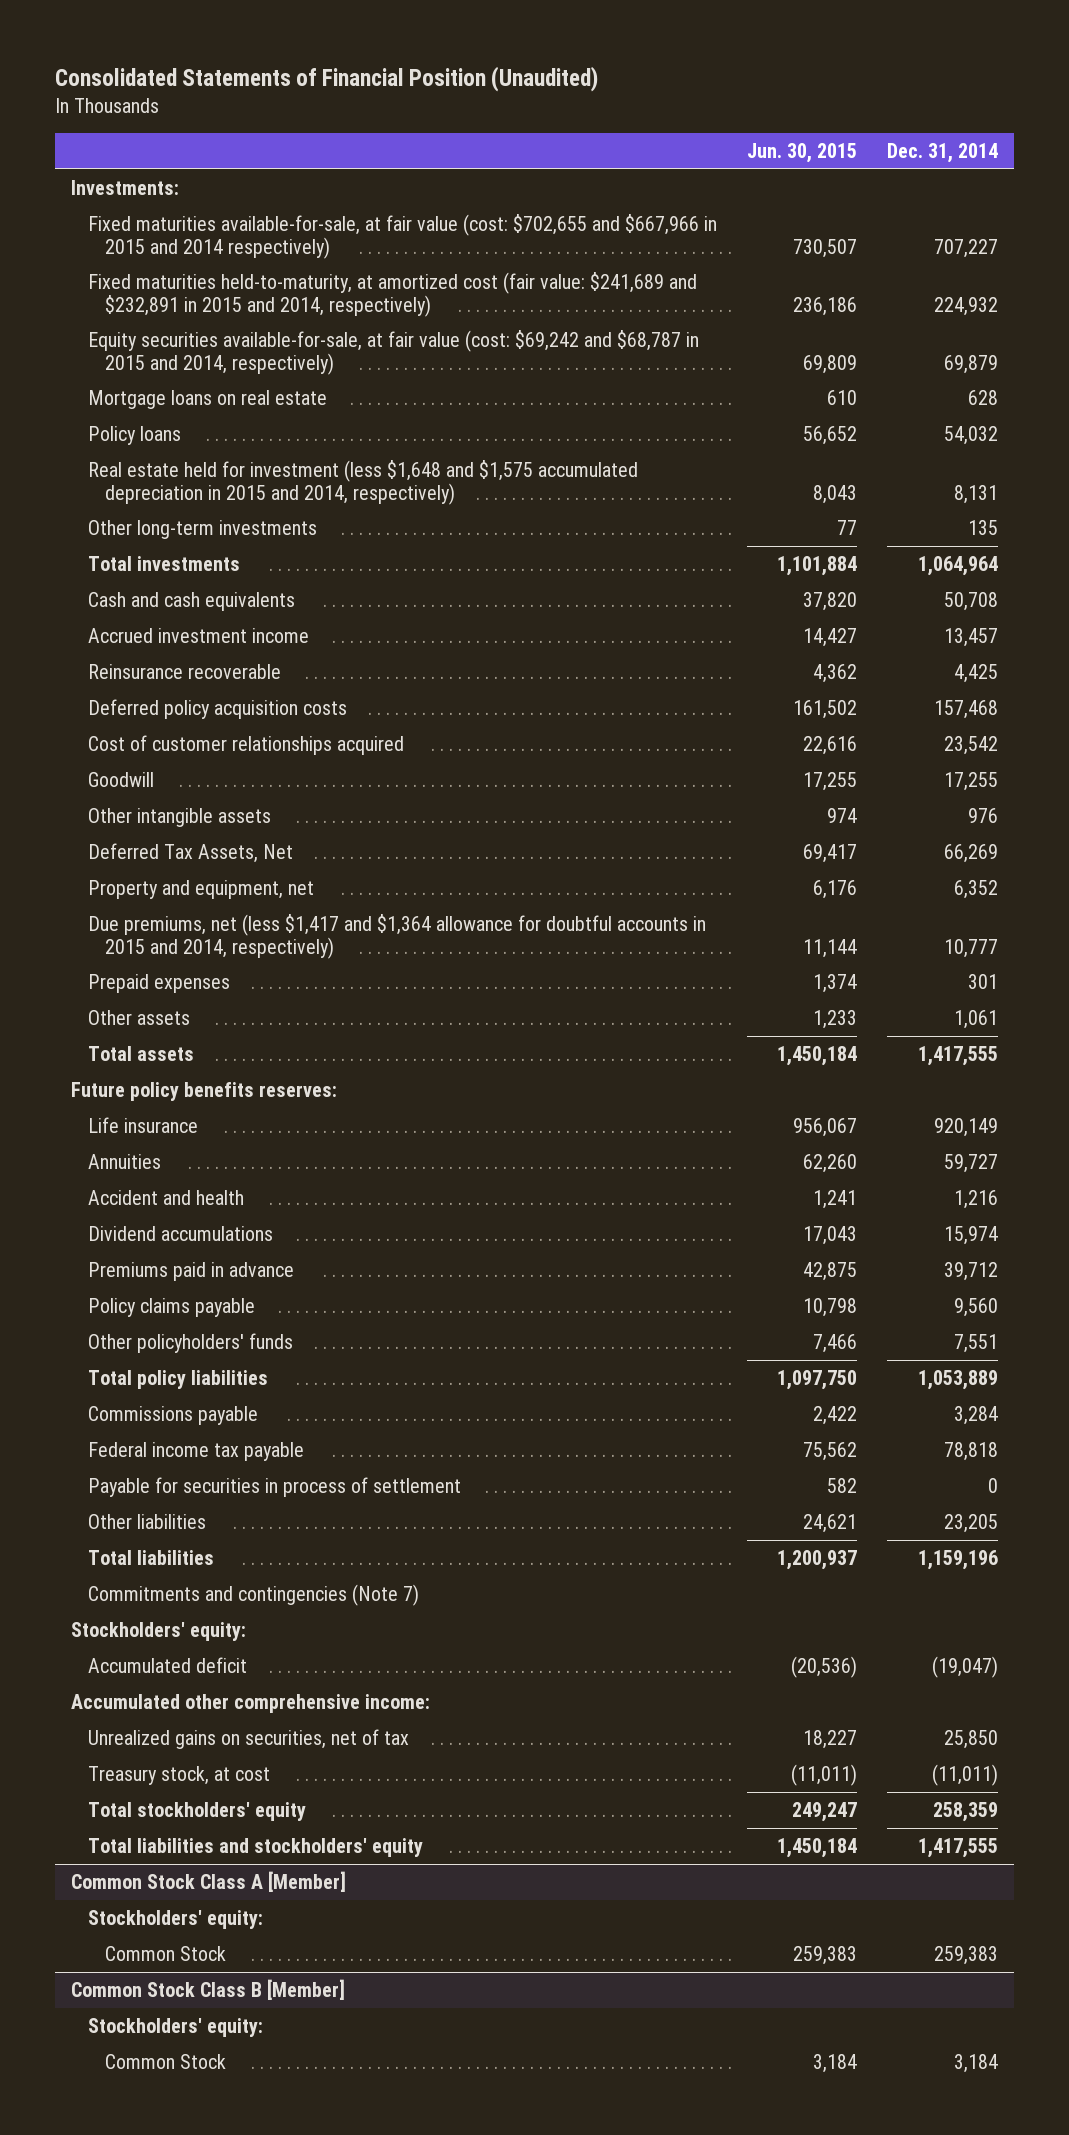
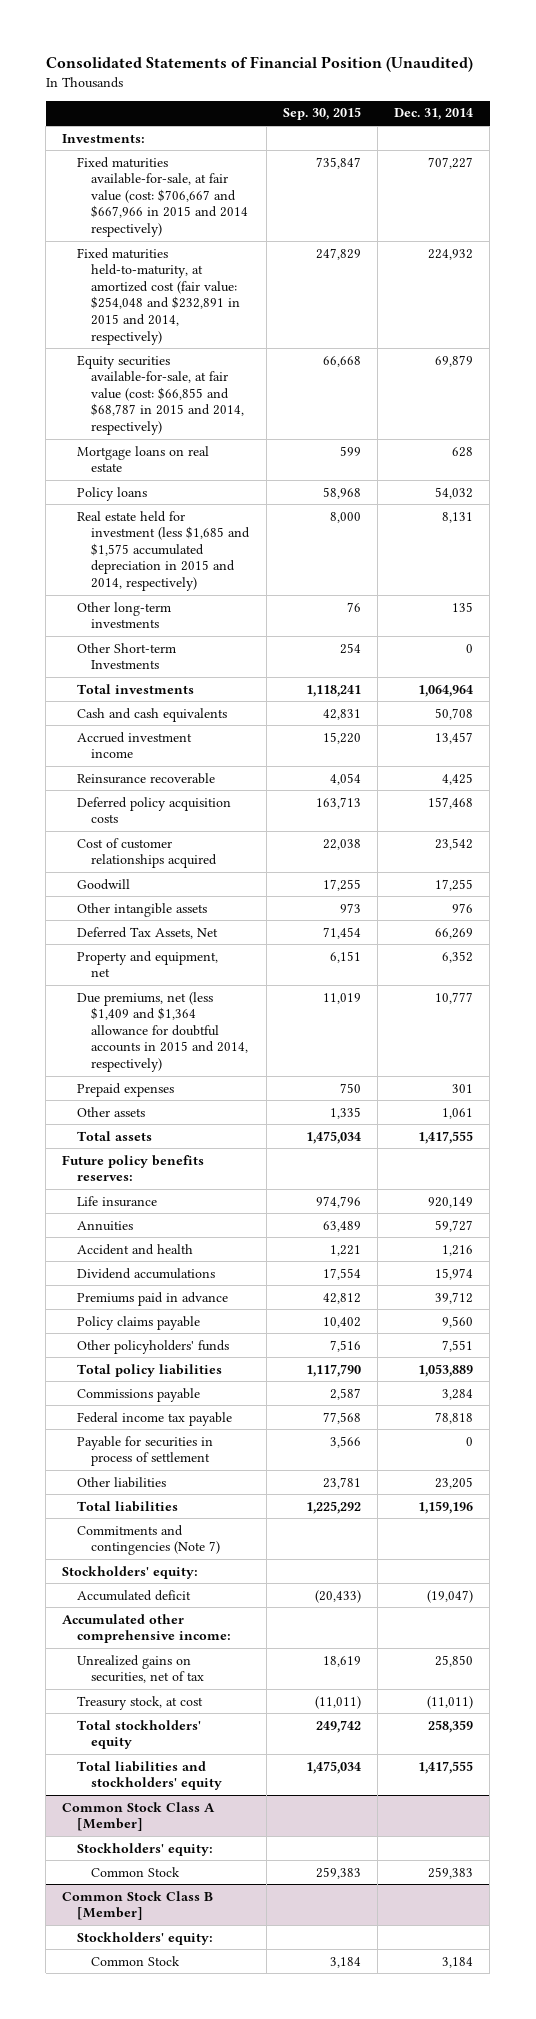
[747,142,858,163] Jun. 30, 2015 -> none
none -> [282,107,361,121] Sep. 30, 2015
[87,213,717,259] Fixed maturities available-for-sale, at fair value (cost: $702,655 and $667,966 in 2015 and 2014 respectively) -> [76,156,249,238] Fixed maturities available-for-sale, at fair value (cost: $706,667 and $667,966 in 2015 and 2014 respectively)
[87,271,697,317] Fixed maturities held-to-maturity, at amortized cost (fair value: $241,689 and $232,891 in 2015 and 2014, respectively) -> [76,247,241,345] Fixed maturities held-to-maturity, at amortized cost (fair value: $254,048 and $232,891 in 2015 and 2014, respectively)
[87,329,699,375] Equity securities available-for-sale, at fair value (cost: $69,242 and $68,787 in 2015 and 2014, respectively) -> [76,354,245,436] Equity securities available-for-sale, at fair value (cost: $66,855 and $68,787 in 2015 and 2014, respectively)
[87,459,638,505] Real estate held for investment (less $1,648 and $1,575 accumulated depreciation in 2015 and 2014, respectively) -> [76,510,251,592] Real estate held for investment (less $1,685 and $1,575 accumulated depreciation in 2015 and 2014, respectively)
none -> [76,642,176,670] Other Short-term Investments
[87,913,706,959] Due premiums, net (less $1,417 and $1,364 allowance for doubtful accounts in 2015 and 2014, respectively) -> [76,991,249,1073] Due premiums, net (less $1,409 and $1,364 allowance for doubtful accounts in 2015 and 2014, respectively)

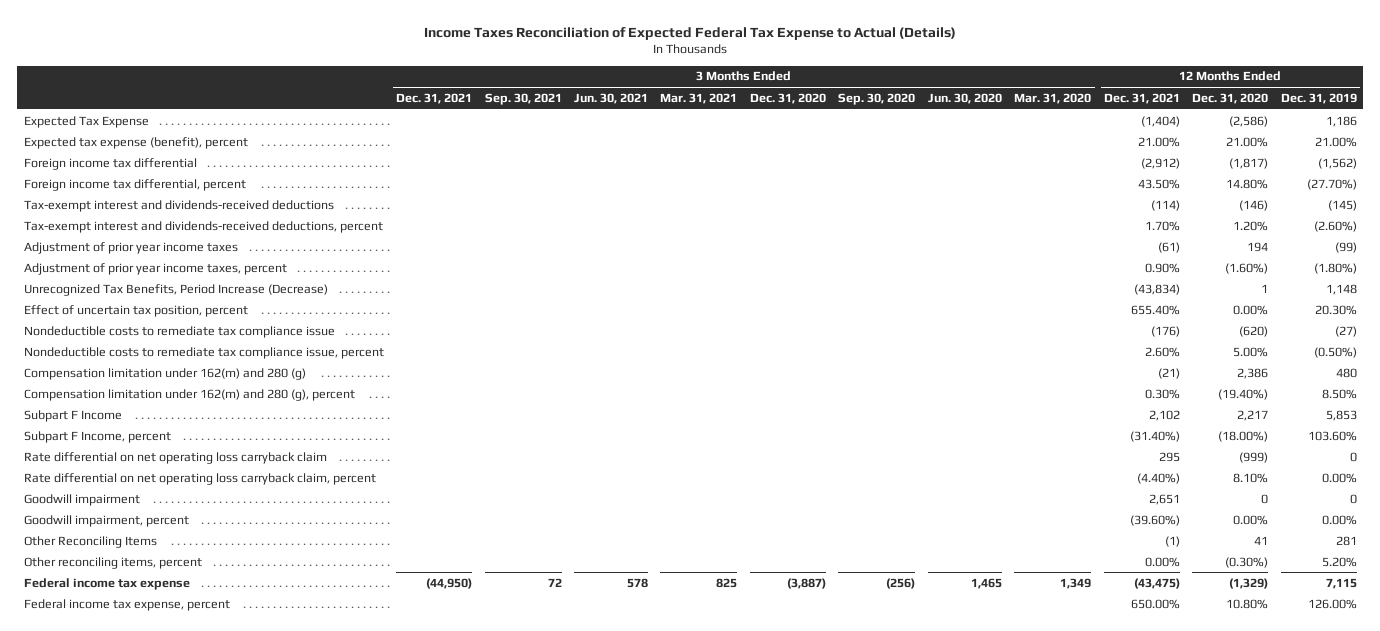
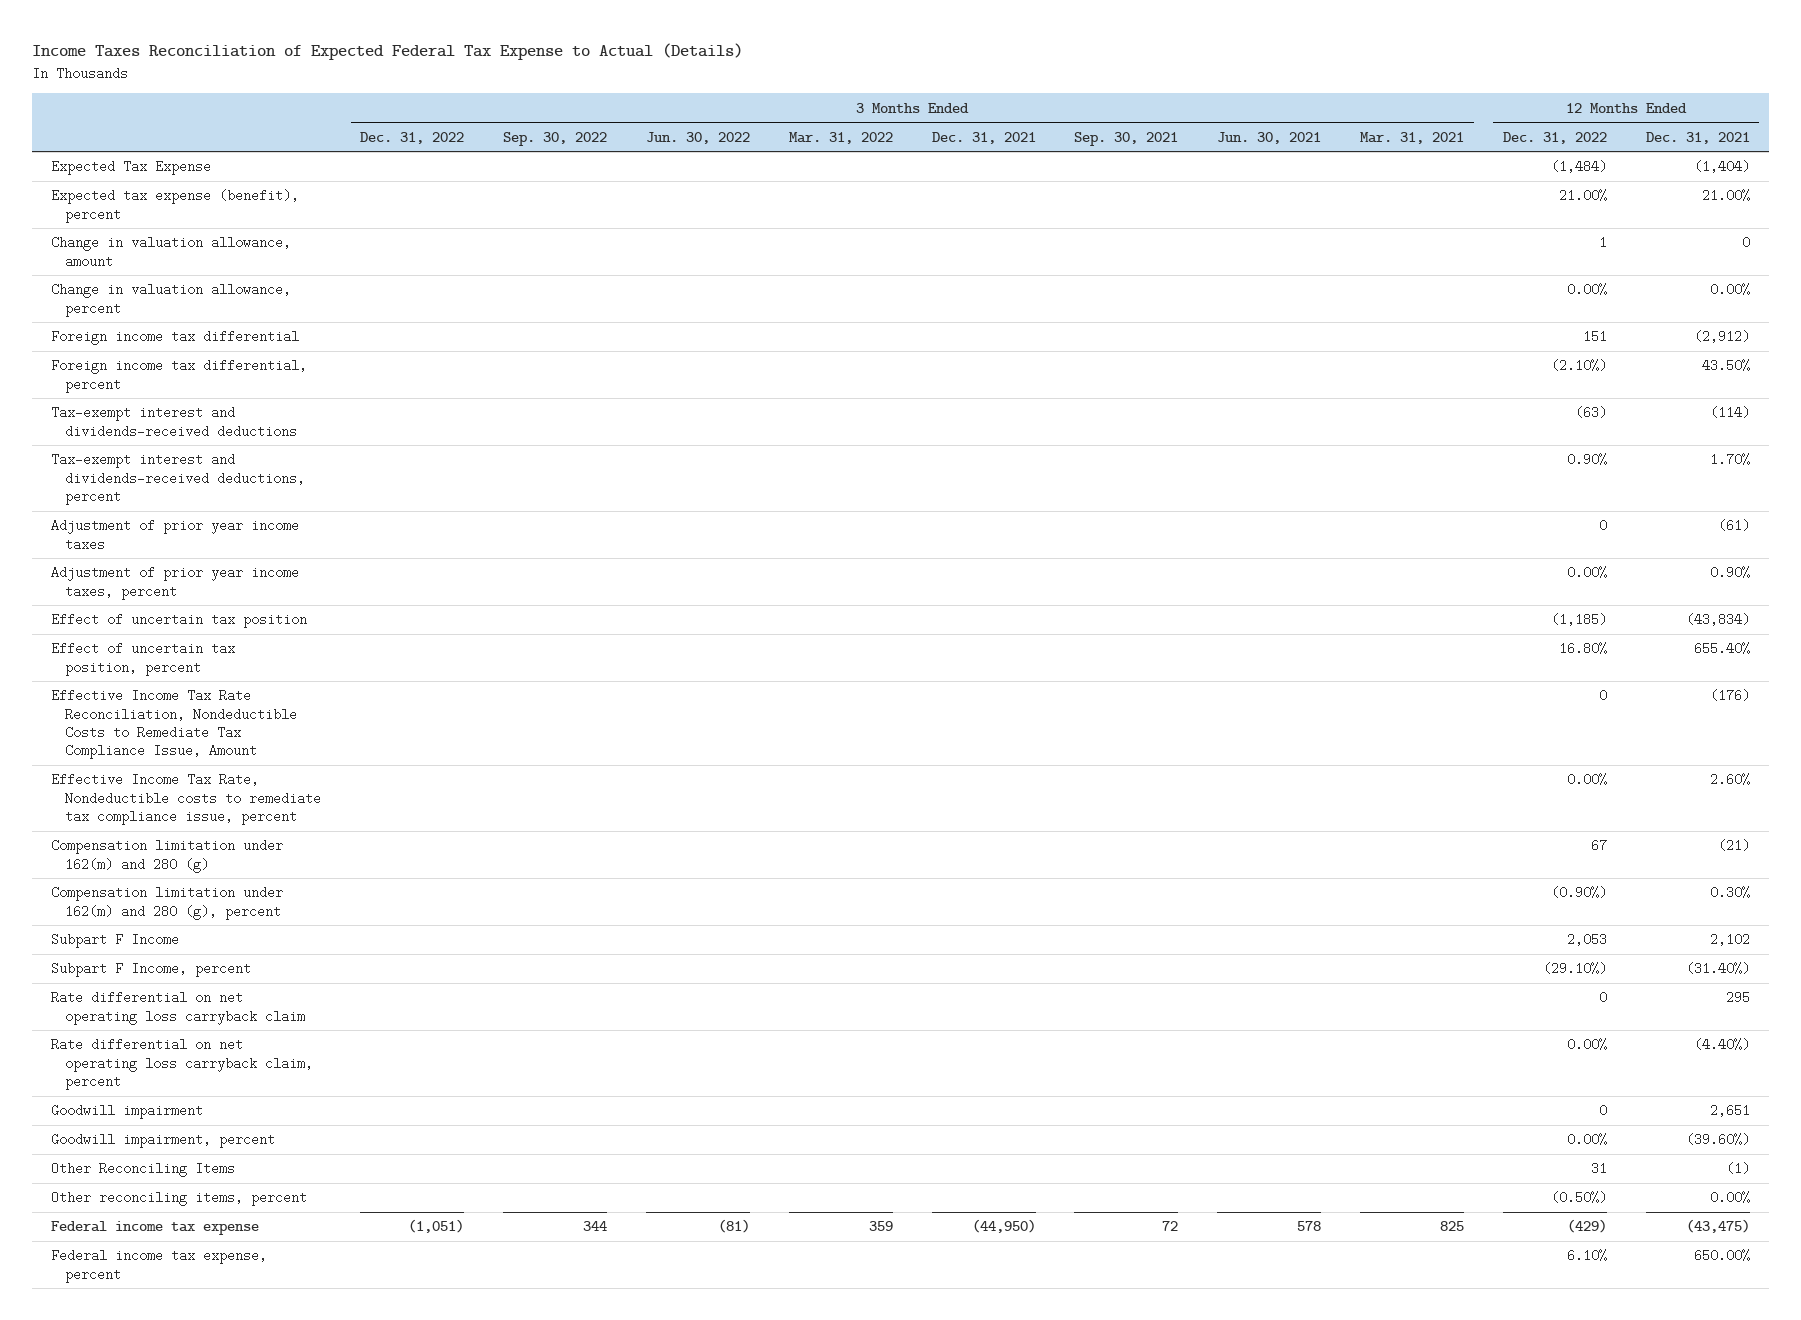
[749,92,826,104] Dec. 31, 2020 -> none
[838,92,916,105] Sep. 30, 2020 -> none
[927,92,1002,104] Jun. 30, 2020 -> none
[1014,92,1092,104] Mar. 31, 2020 -> none
[1192,92,1269,104] Dec. 31, 2020 -> none
[1280,92,1357,104] Dec. 31, 2019 -> none
none -> [360,131,465,144] Dec. 31, 2022
none -> [503,131,608,146] Sep. 30, 2022
none -> [645,131,750,144] Jun. 30, 2022
none -> [788,131,893,144] Mar. 31, 2022
none -> [1502,131,1607,144] Dec. 31, 2022
none -> [51,236,292,268] Change in valuation allowance, amount
none -> [51,283,292,317] Change in valuation allowance, percent
[23,283,328,296] Unrecognized Tax Benefits, Period Increase (Decrease) -> [51,613,308,629] Effect of uncertain tax position
[23,325,335,338] Nondeductible costs to remediate tax compliance issue -> [51,689,298,760] Effective Income Tax Rate Reconciliation, Nondeductible Costs to Remediate Tax Compliance Issue, Amount
[23,346,384,359] Nondeductible costs to remediate tax compliance issue, percent -> [51,773,322,825] Effective Income Tax Rate, Nondeductible costs to remediate tax compliance issue, percent

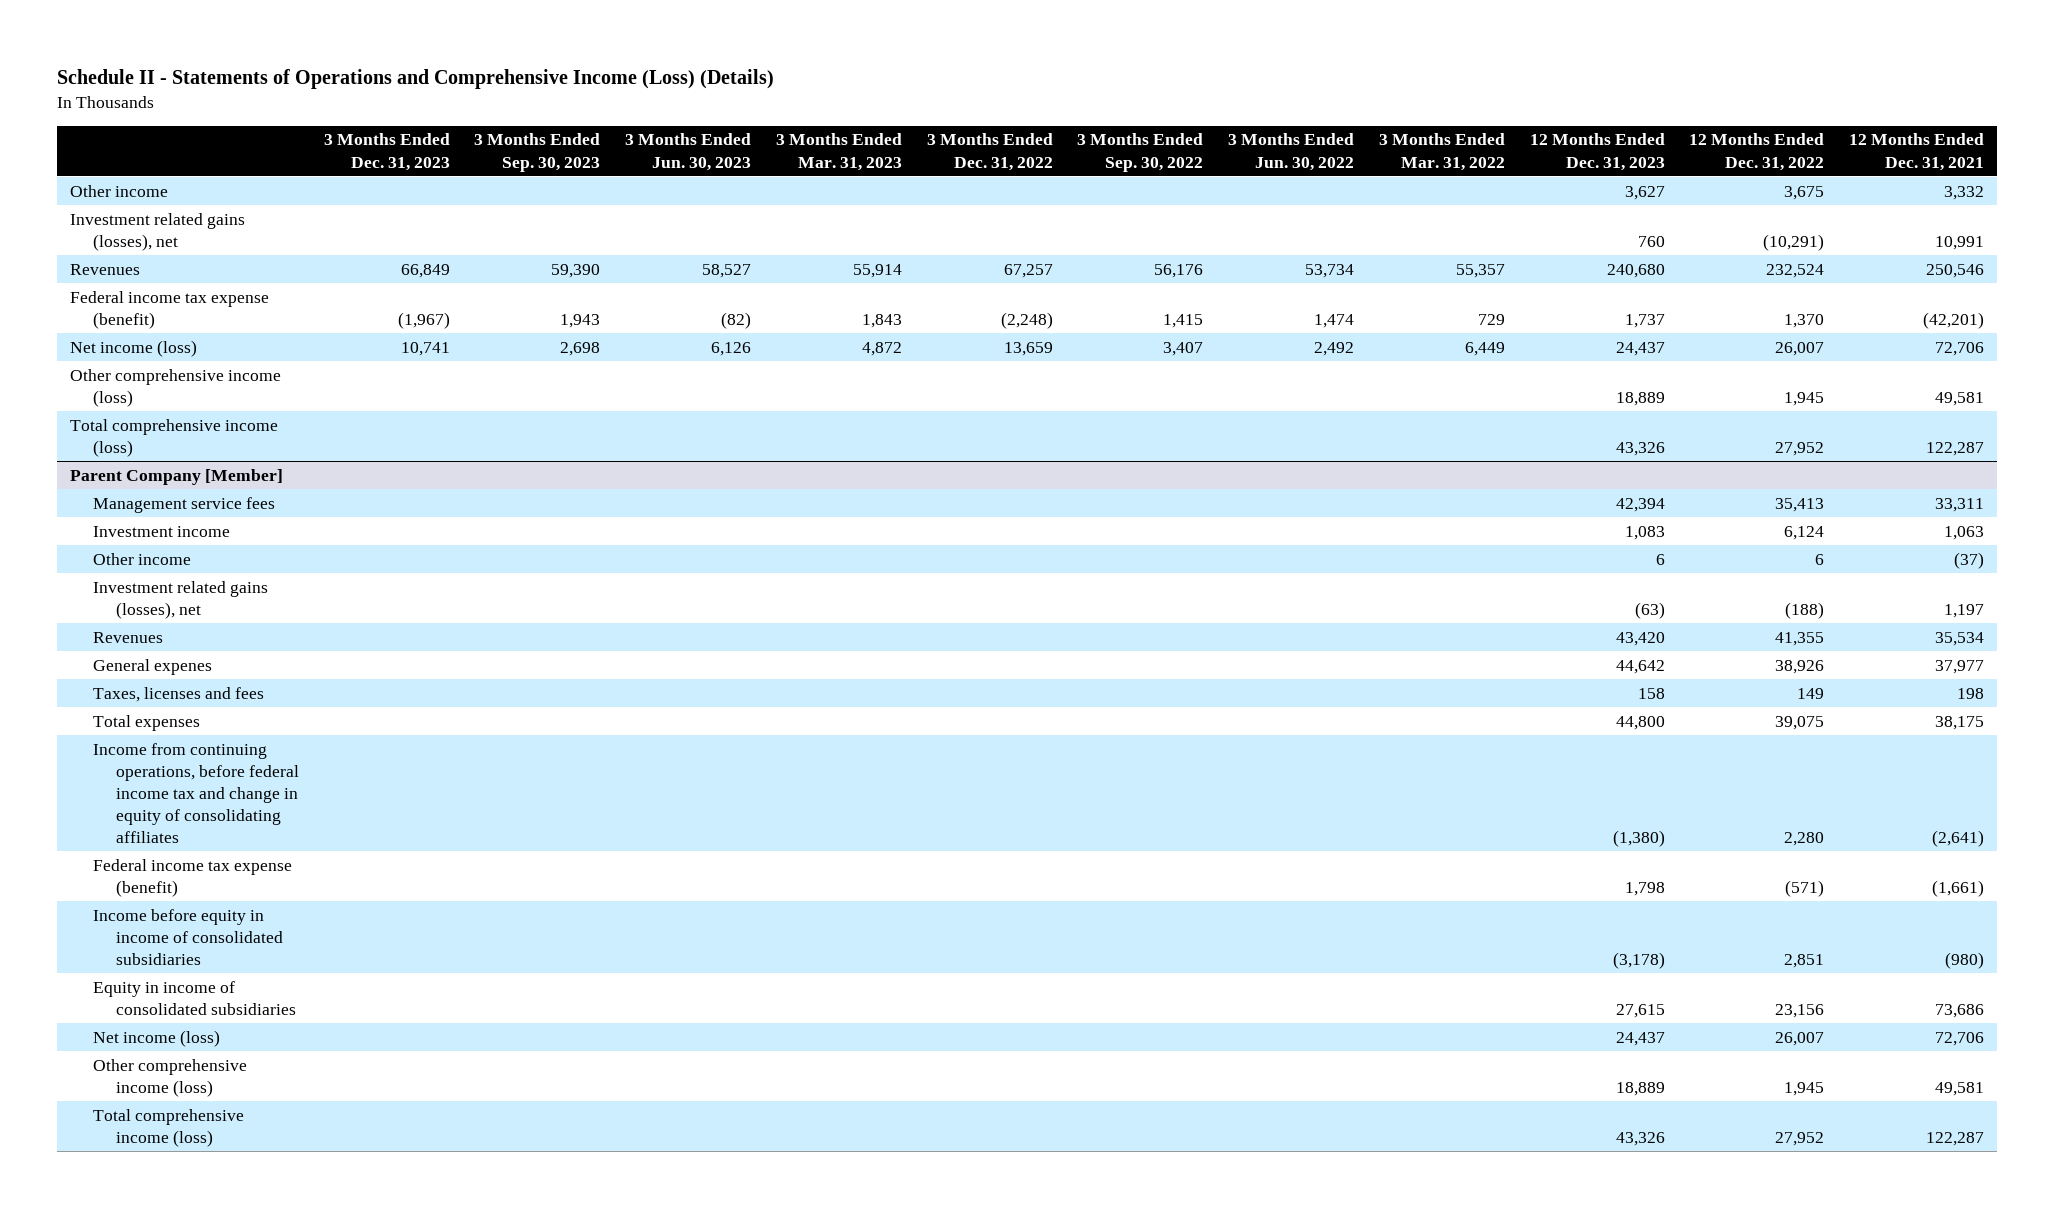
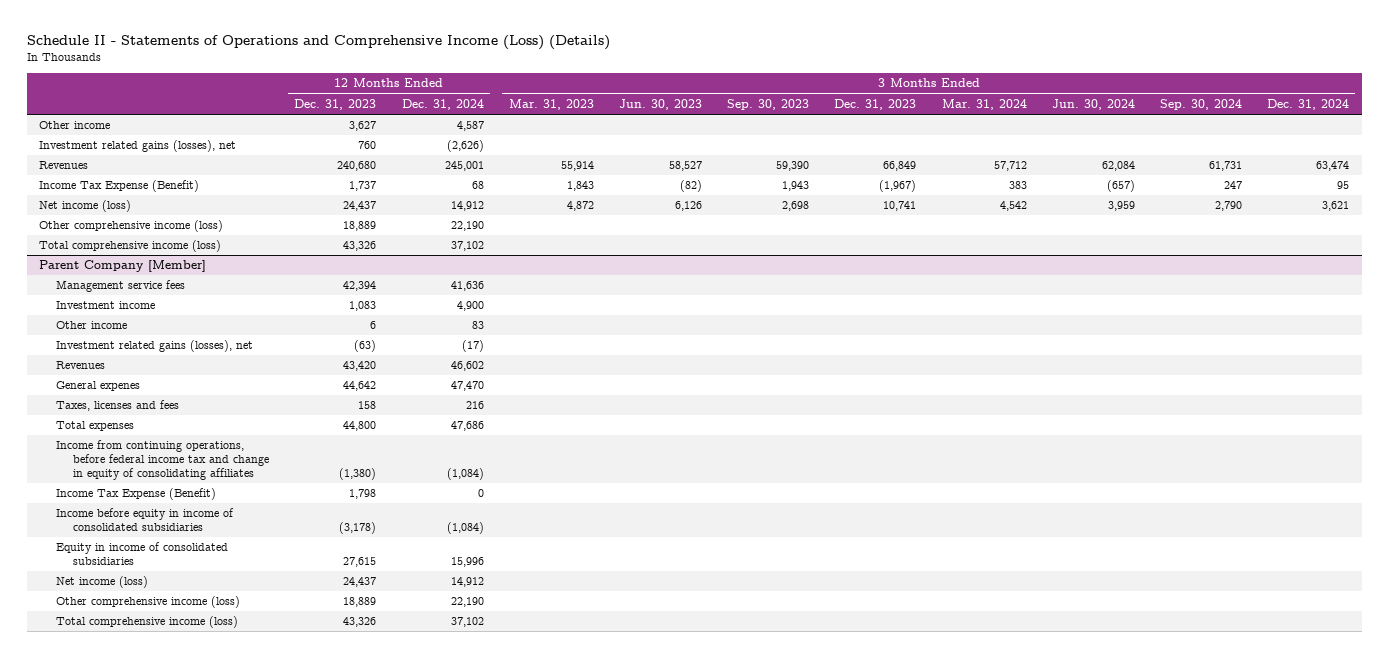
[926,133,1053,171] 3 Months Ended Dec. 31, 2022 -> none
[1077,133,1204,172] 3 Months Ended Sep. 30, 2022 -> none
[1228,133,1355,171] 3 Months Ended Jun. 30, 2022 -> none
[1378,133,1505,171] 3 Months Ended Mar. 31, 2022 -> none
[1689,133,1825,171] 12 Months Ended Dec. 31, 2022 -> none
[1849,133,1985,171] 12 Months Ended Dec. 31, 2021 -> none
none -> [401,98,484,110] Dec. 31, 2024
none -> [941,98,1027,110] Mar. 31, 2024
none -> [1051,98,1135,110] Jun. 30, 2024
none -> [1159,98,1242,110] Sep. 30, 2024
none -> [1267,98,1350,110] Dec. 31, 2024
[69,290,269,329] Federal income tax expense (benefit) -> [39,180,200,193] Income Tax Expense (Benefit)
[92,858,292,897] Federal income tax expense (benefit) -> [56,488,217,501] Income Tax Expense (Benefit)

